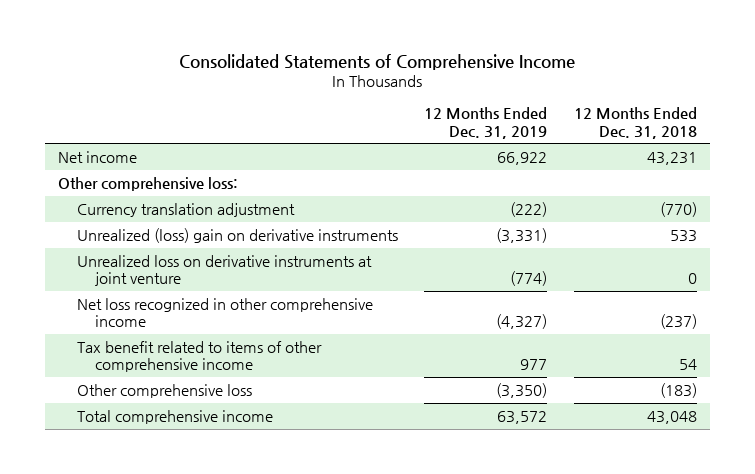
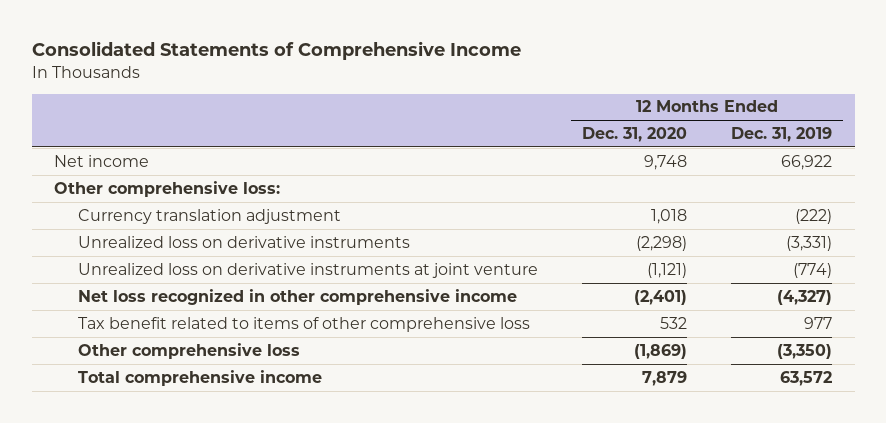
[573,107,697,139] 12 Months Ended Dec. 31, 2018 -> none
none -> [582,127,688,143] Dec. 31, 2020
[76,227,398,243] Unrealized (loss) gain on derivative instruments -> [77,235,410,248] Unrealized loss on derivative instruments
[76,340,322,373] Tax benefit related to items of other comprehensive income -> [77,316,530,332] Tax benefit related to items of other comprehensive loss

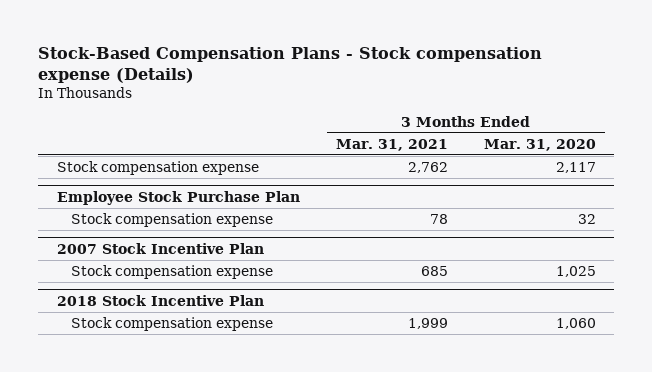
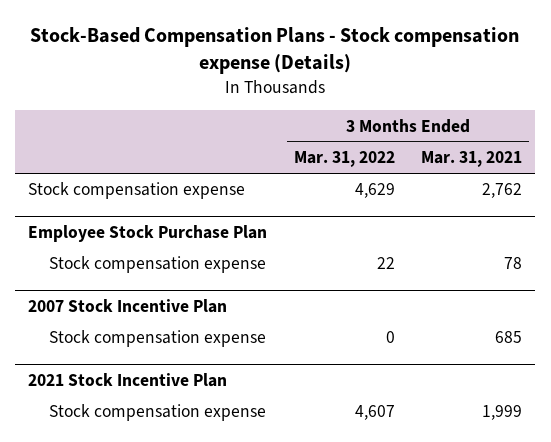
[483,138,596,151] Mar. 31, 2020 -> none
none -> [293,151,395,168] Mar. 31, 2022
[56,294,264,306] 2018 Stock Incentive Plan -> [28,372,228,387] 2021 Stock Incentive Plan

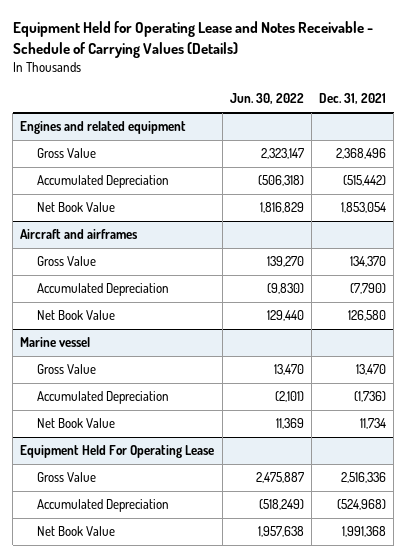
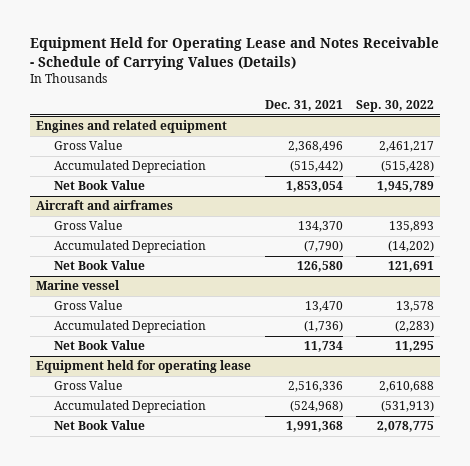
[229,93,304,105] Jun. 30, 2022 -> none
none -> [355,100,434,113] Sep. 30, 2022
[20,445,215,459] Equipment Held For Operating Lease -> [36,360,252,374] Equipment held for operating lease

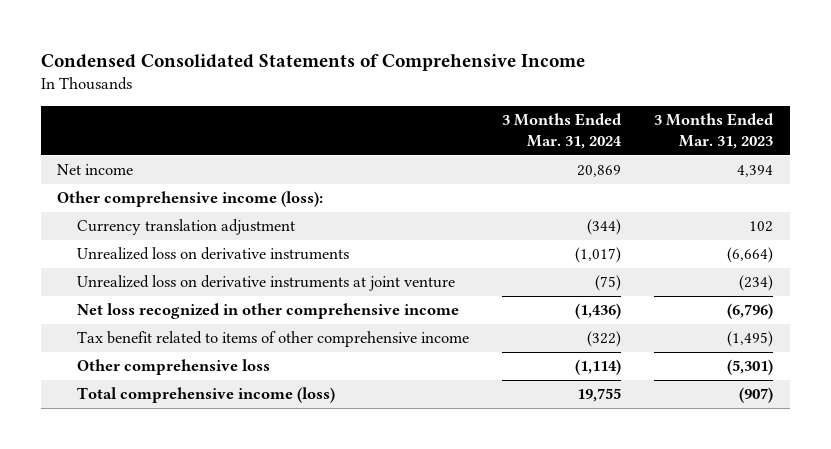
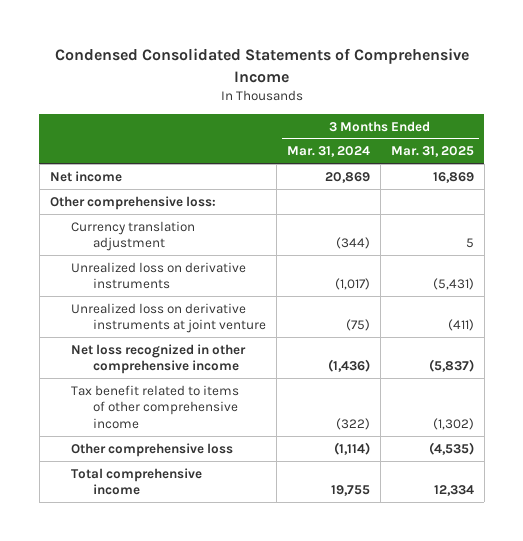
[654,112,775,150] 3 Months Ended Mar. 31, 2023 -> none
none -> [390,146,474,158] Mar. 31, 2025
[57,191,324,208] Other comprehensive income (loss): -> [49,195,216,210] Other comprehensive loss:
[76,387,335,404] Total comprehensive income (loss) -> [71,467,203,496] Total comprehensive income

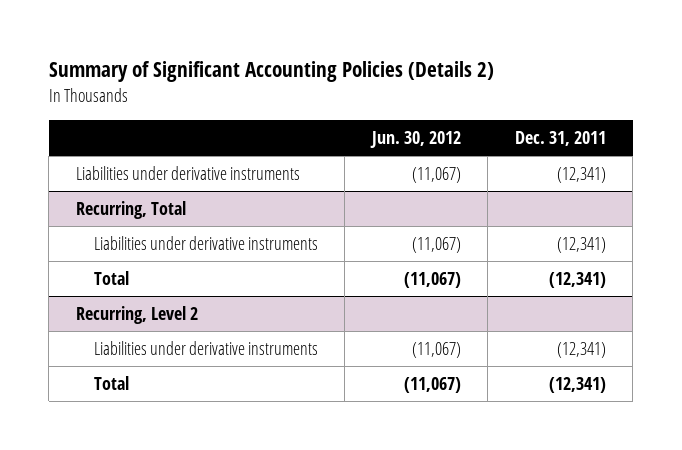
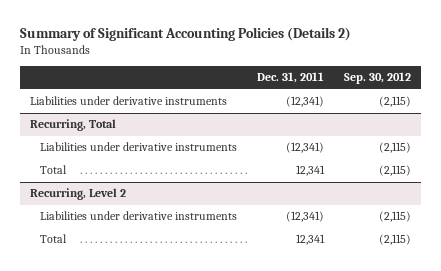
[369,131,461,149] Jun. 30, 2012 -> none
none -> [344,72,412,85] Sep. 30, 2012
[548,272,606,289] (12,341) -> [296,165,326,177] 12,341
[548,377,606,394] (12,341) -> [296,234,326,246] 12,341

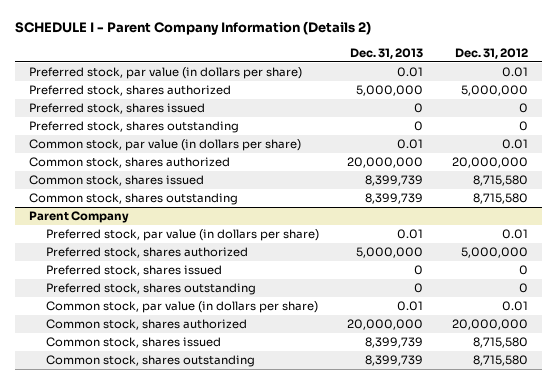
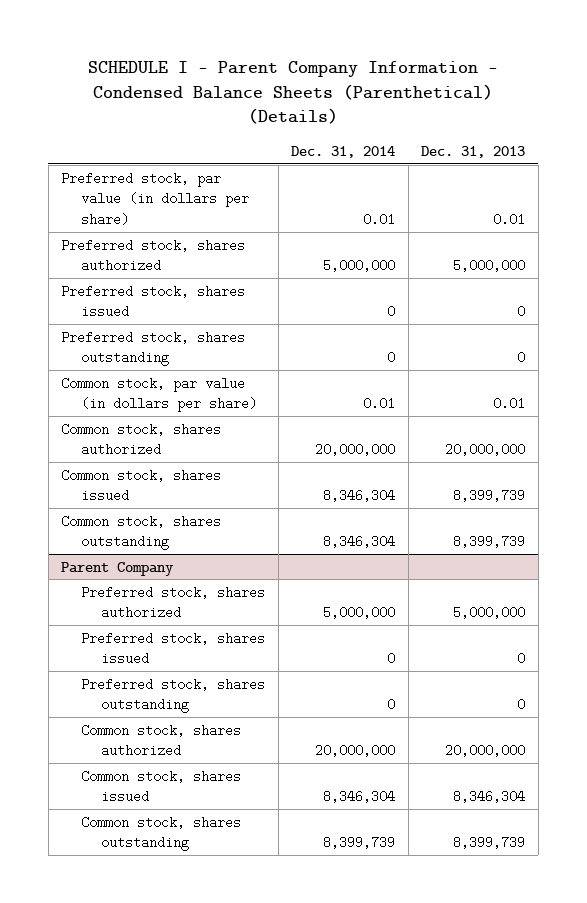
[14,21,371,36] SCHEDULE I - Parent Company Information (Details 2) -> [88,60,499,125] SCHEDULE I - Parent Company Information - Condensed Balance Sheets (Parenthetical) (Details)
[454,47,528,59] Dec. 31, 2012 -> none
none -> [291,145,396,158] Dec. 31, 2014
[45,229,319,242] Preferred stock, par value (in dollars per share) -> none
[45,301,318,314] Common stock, par value (in dollars per share) -> none
[365,337,424,349] 8,399,739 -> [453,790,526,804] 8,346,304

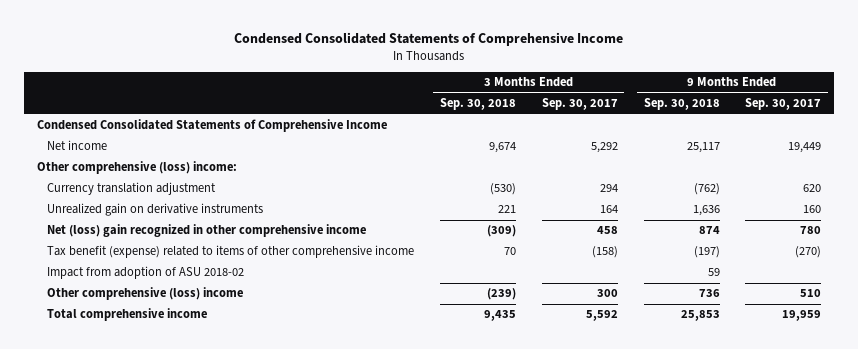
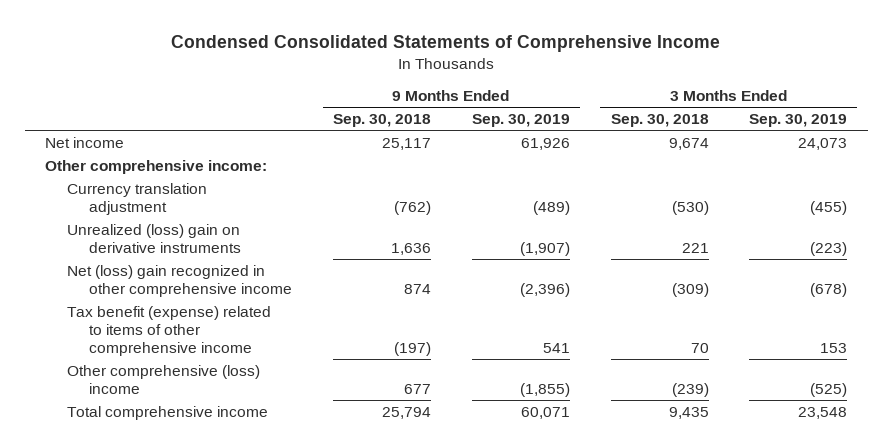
[541,98,618,111] Sep. 30, 2017 -> none
[745,98,822,111] Sep. 30, 2017 -> none
none -> [471,114,570,128] Sep. 30, 2019
none -> [749,114,848,128] Sep. 30, 2019
[36,119,387,133] Condensed Consolidated Statements of Comprehensive Income -> none
[36,161,237,175] Other comprehensive (loss) income: -> [44,159,267,174] Other comprehensive income:
[46,203,263,217] Unrealized gain on derivative instruments -> [67,223,242,253] Unrealized (loss) gain on derivative instruments
[46,266,244,280] Impact from adoption of ASU 2018-02 -> none
[698,289,720,298] 736 -> [404,383,432,394] 677
[680,310,720,322] 25,853 -> [382,406,432,419] 25,794

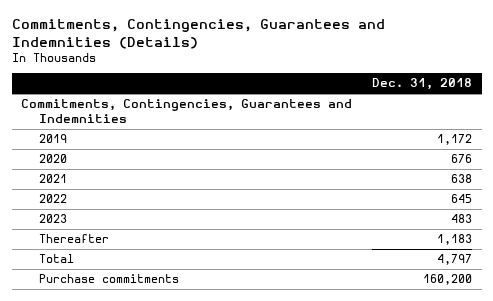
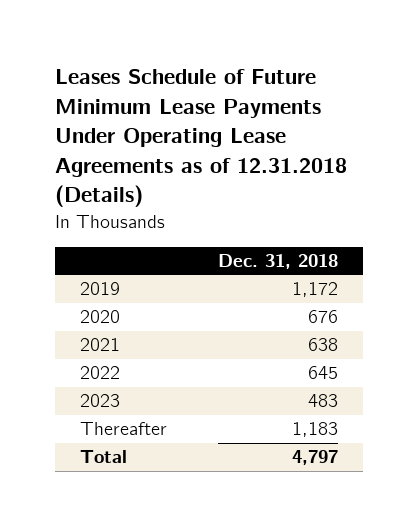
[11,19,385,49] Commitments, Contingencies, Guarantees and Indemnities (Details) -> [54,69,347,207] Leases Schedule of Future Minimum Lease Payments Under Operating Lease Agreements as of 12.31.2018 (Details)
[21,99,353,123] Commitments, Contingencies, Guarantees and Indemnities -> none
[39,274,180,284] Purchase commitments -> none

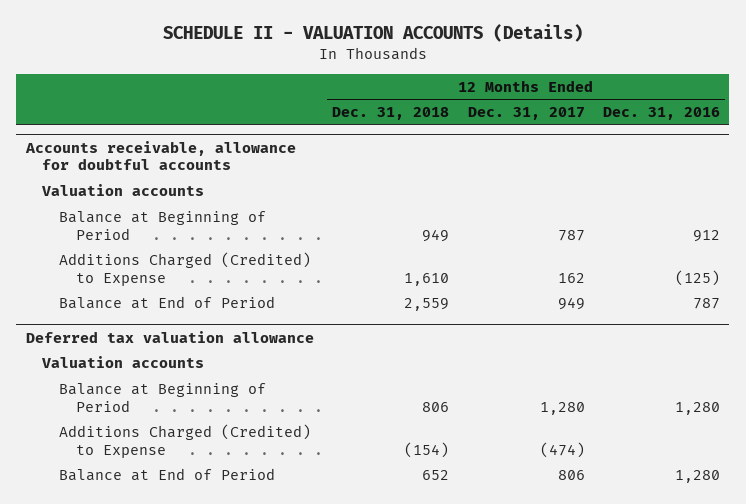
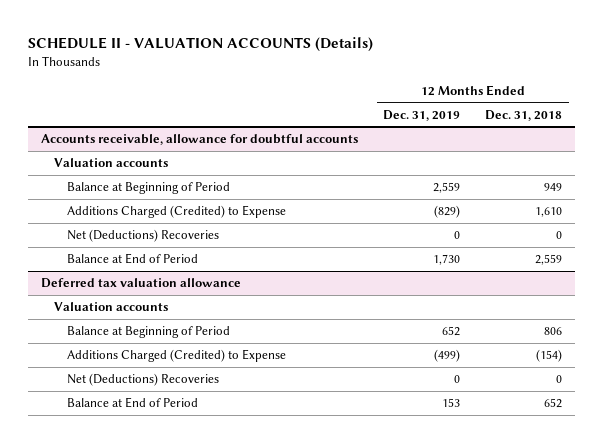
[467,107,585,121] Dec. 31, 2017 -> none
[602,107,720,121] Dec. 31, 2016 -> none
none -> [383,109,461,121] Dec. 31, 2019
none -> [67,229,220,243] Net (Deductions) Recoveries
none -> [67,373,220,387] Net (Deductions) Recoveries

